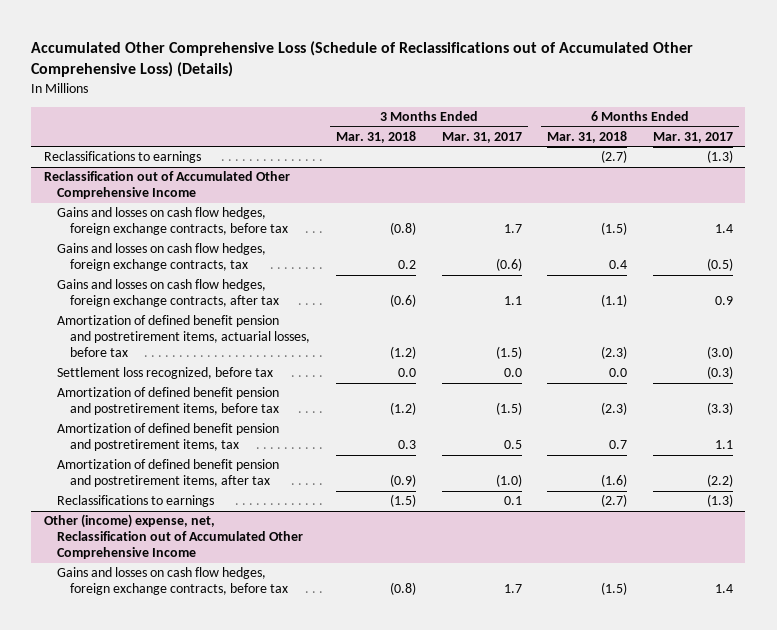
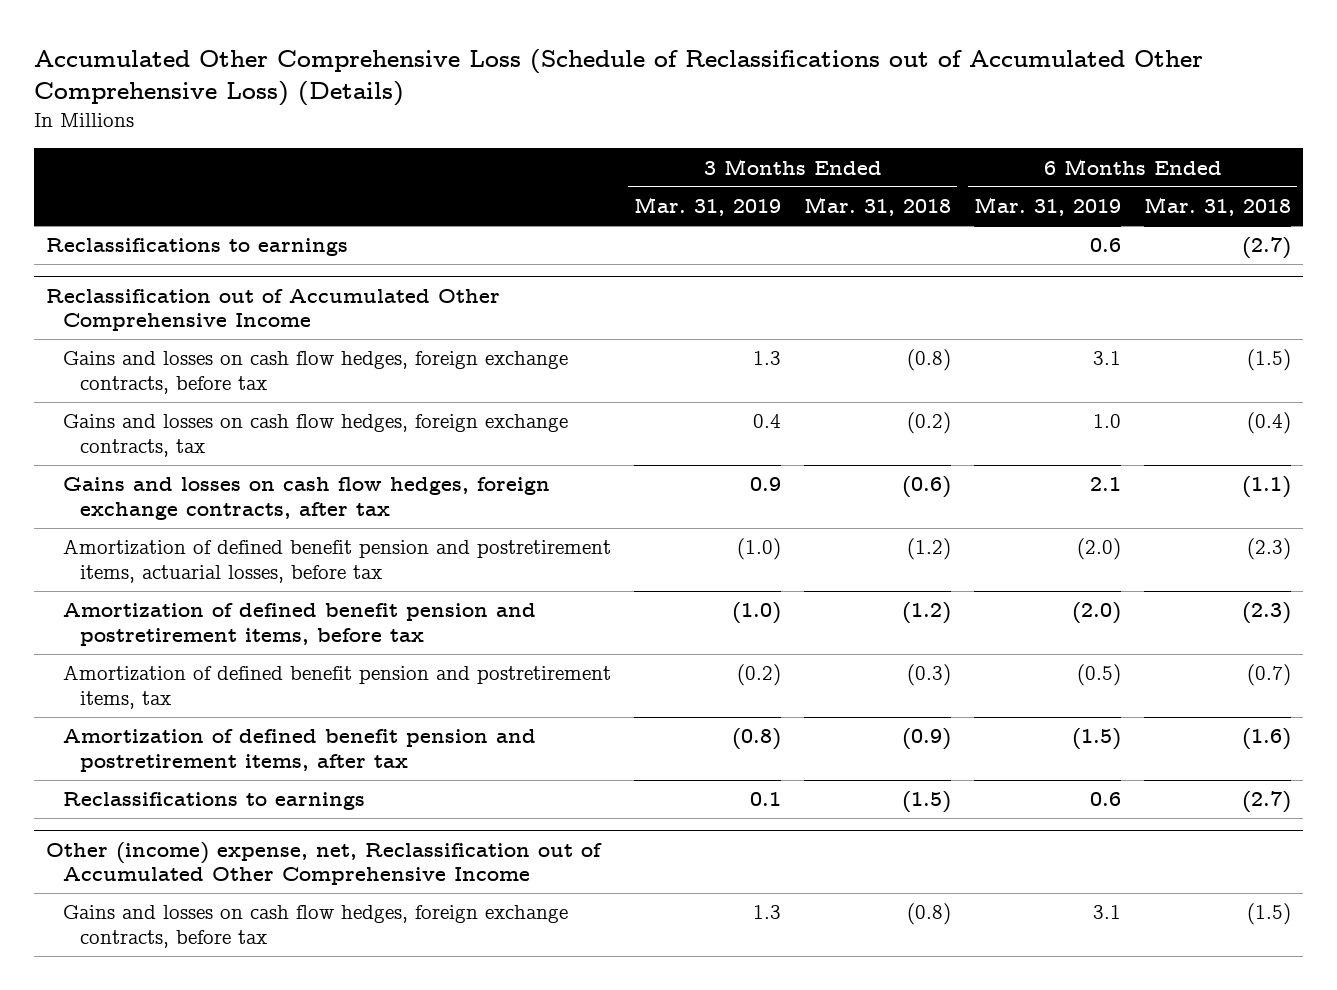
[441,131,522,143] Mar. 31, 2017 -> none
[652,131,733,143] Mar. 31, 2017 -> none
none -> [634,197,782,217] Mar. 31, 2019
none -> [974,197,1122,217] Mar. 31, 2019
[397,260,416,270] 0.2 -> [907,412,952,435] (0.2)
[609,260,628,270] 0.4 -> [1247,412,1292,435] (0.4)
[57,367,274,380] Settlement loss recognized, before tax -> none
[397,440,416,450] 0.3 -> [907,664,952,687] (0.3)
[609,440,628,450] 0.7 -> [1247,664,1292,687] (0.7)

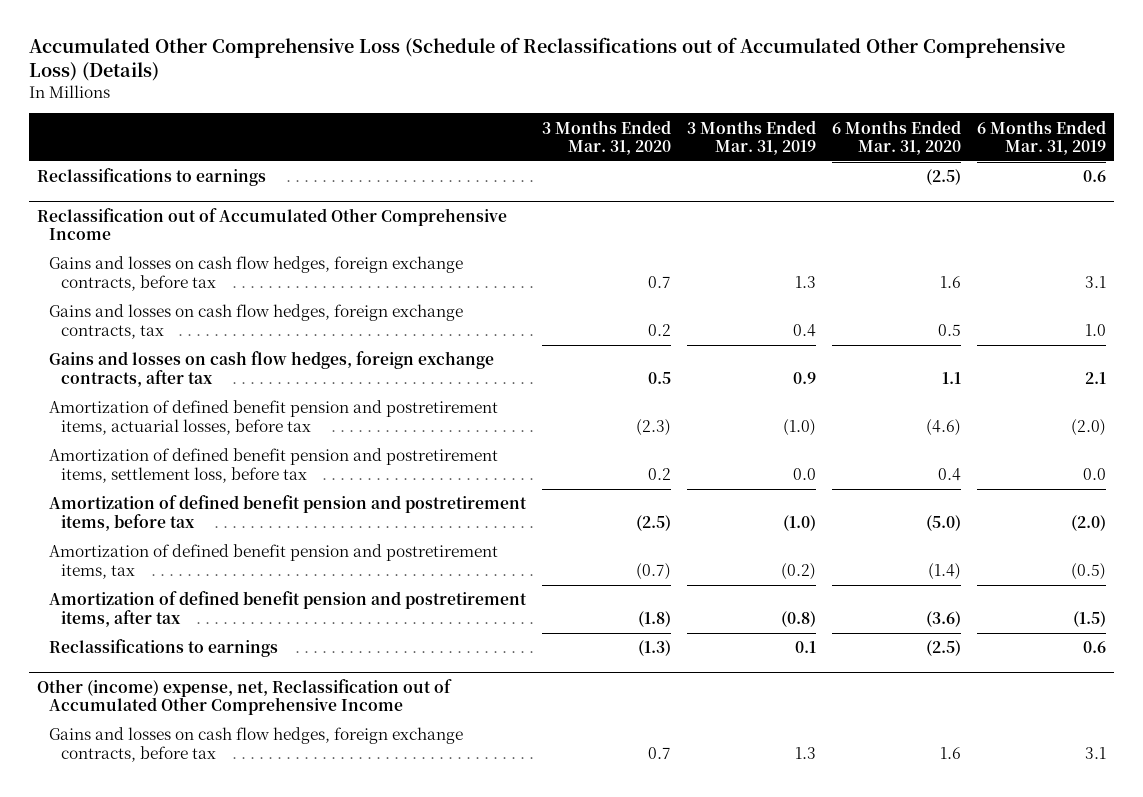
[804,197,952,217] Mar. 31, 2018 -> none
[1144,197,1292,217] Mar. 31, 2018 -> none
none -> [541,119,671,155] 3 Months Ended Mar. 31, 2020
none -> [831,119,961,155] 6 Months Ended Mar. 31, 2020
none -> [48,448,498,483] Amortization of defined benefit pension and postretirement items, settlement loss, before tax

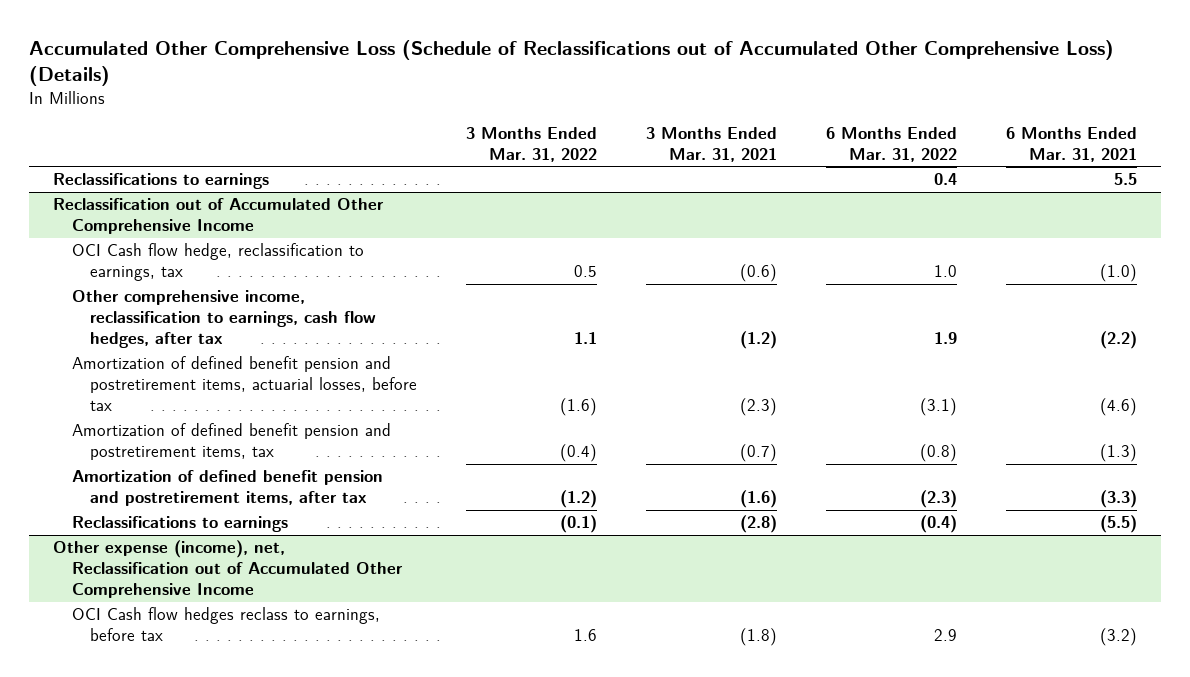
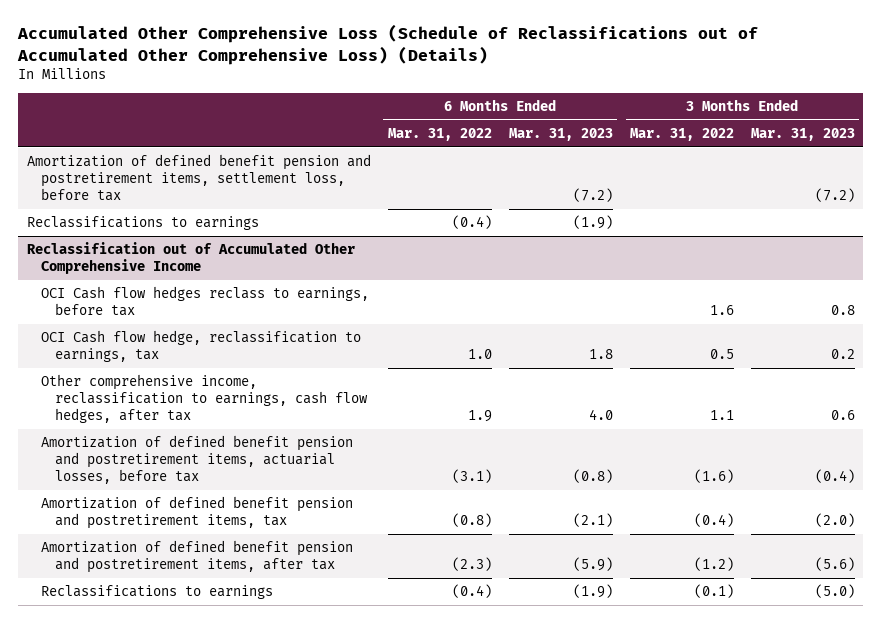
[645,126,777,162] 3 Months Ended Mar. 31, 2021 -> none
[1005,126,1137,162] 6 Months Ended Mar. 31, 2021 -> none
none -> [508,128,613,142] Mar. 31, 2023
none -> [750,128,855,142] Mar. 31, 2023
none -> [26,154,371,202] Amortization of defined benefit pension and postretirement items, settlement loss, before tax
[933,173,957,186] 0.4 -> [451,215,492,230] (0.4)
none -> [40,286,369,317] OCI Cash flow hedges reclass to earnings, before tax
[53,540,403,599] Other expense (income), net, Reclassification out of Accumulated Other Comprehensive Income -> none
[71,607,380,642] OCI Cash flow hedges reclass to earnings, before tax -> none

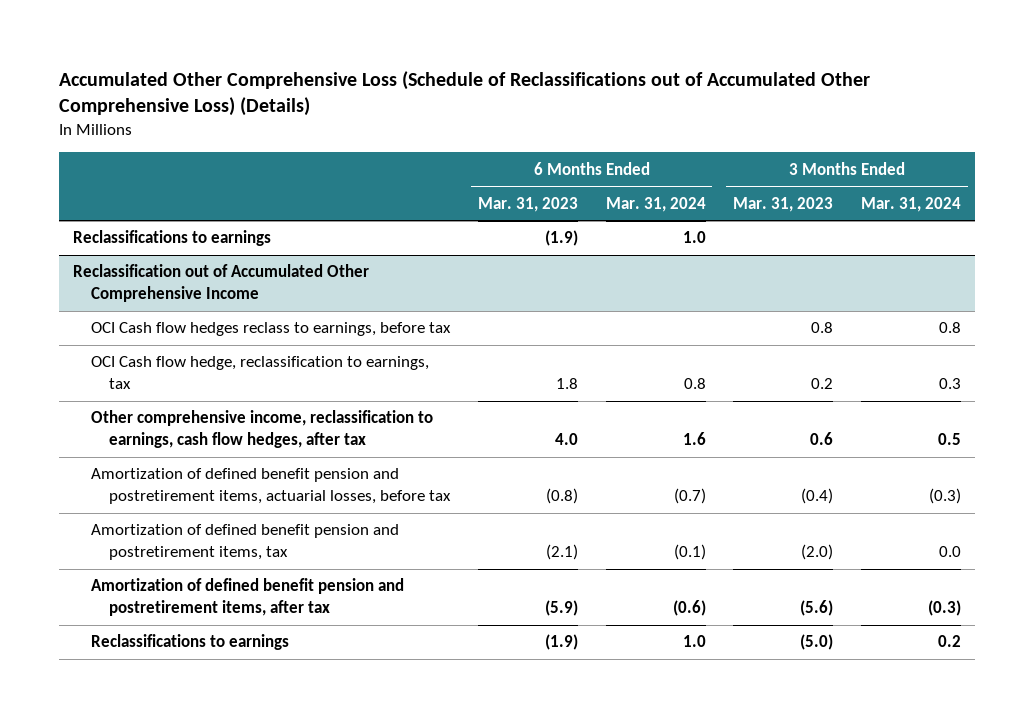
[387,128,492,142] Mar. 31, 2022 -> none
[629,128,734,142] Mar. 31, 2022 -> none
none -> [605,196,706,212] Mar. 31, 2024
none -> [860,196,961,212] Mar. 31, 2024
[26,154,371,202] Amortization of defined benefit pension and postretirement items, settlement loss, before tax -> none

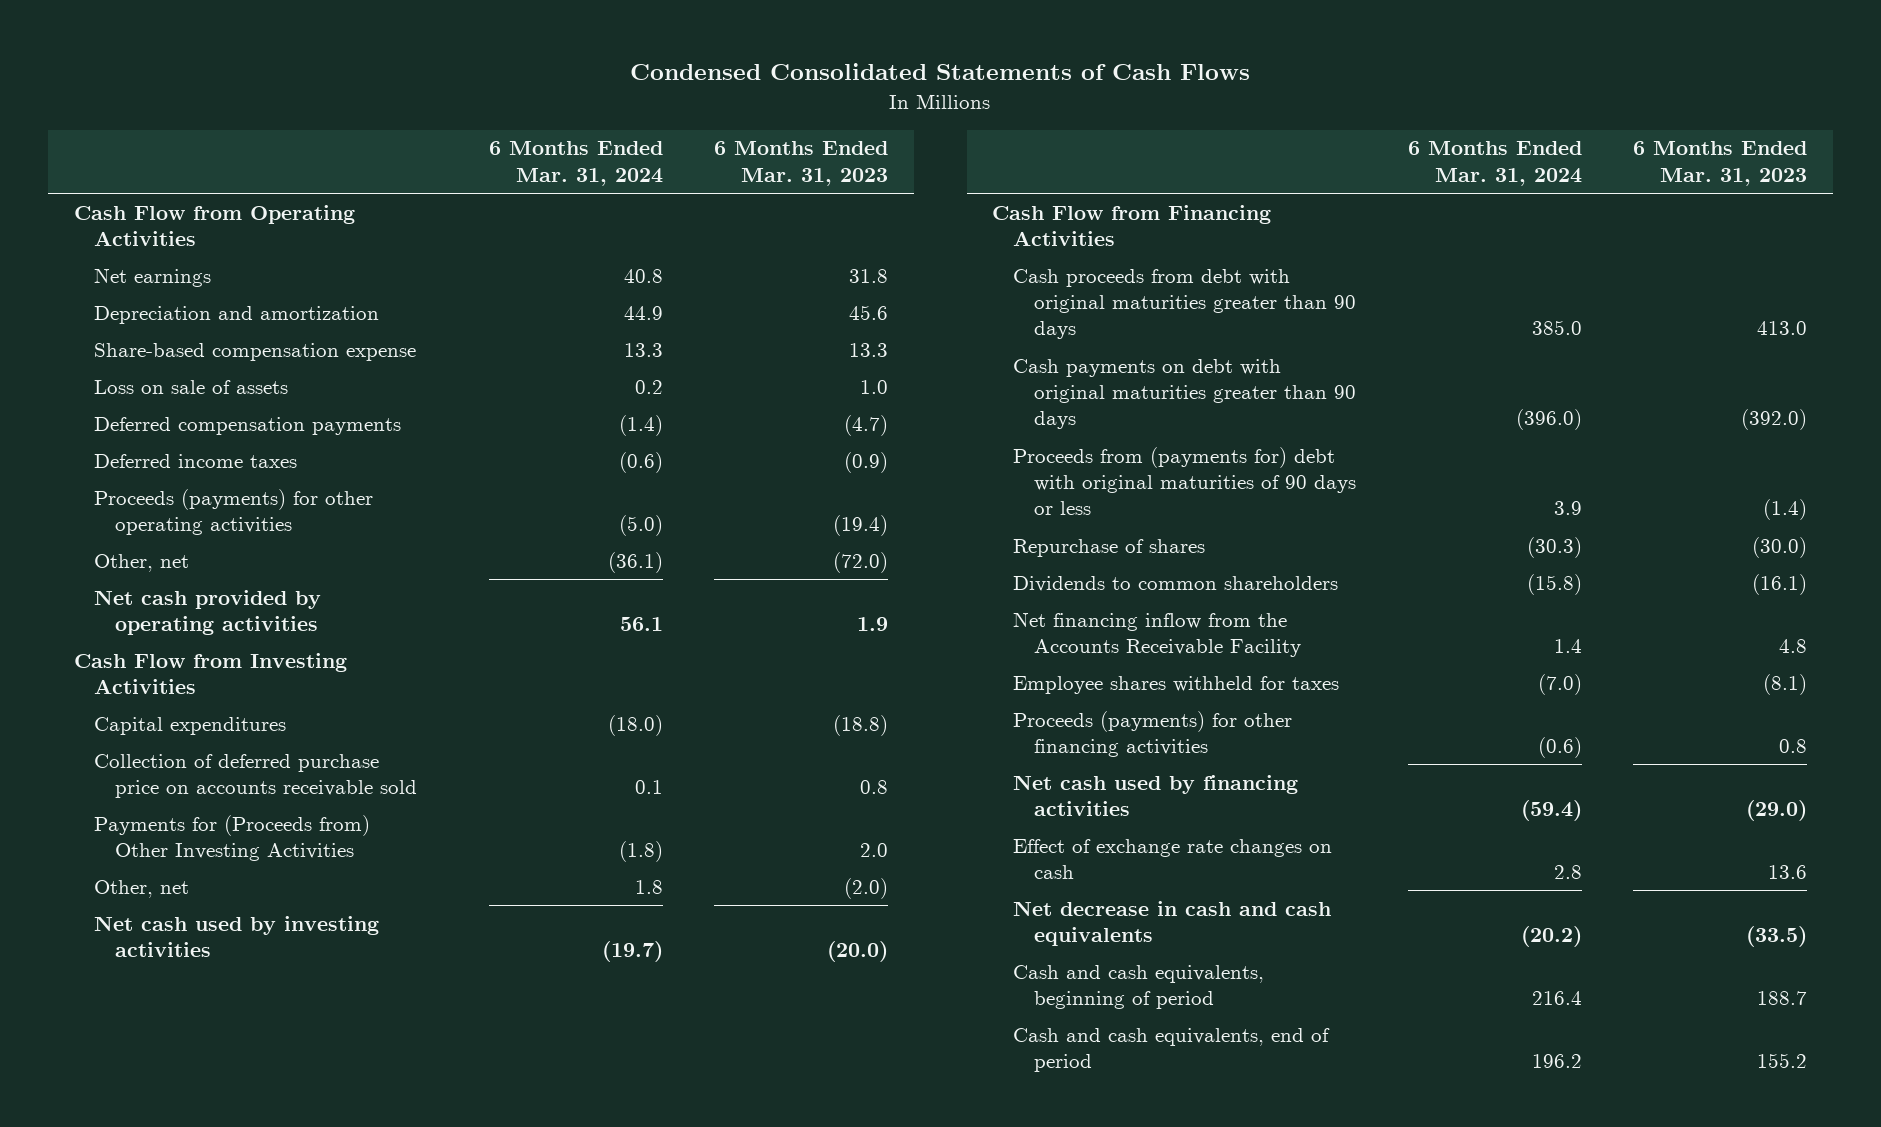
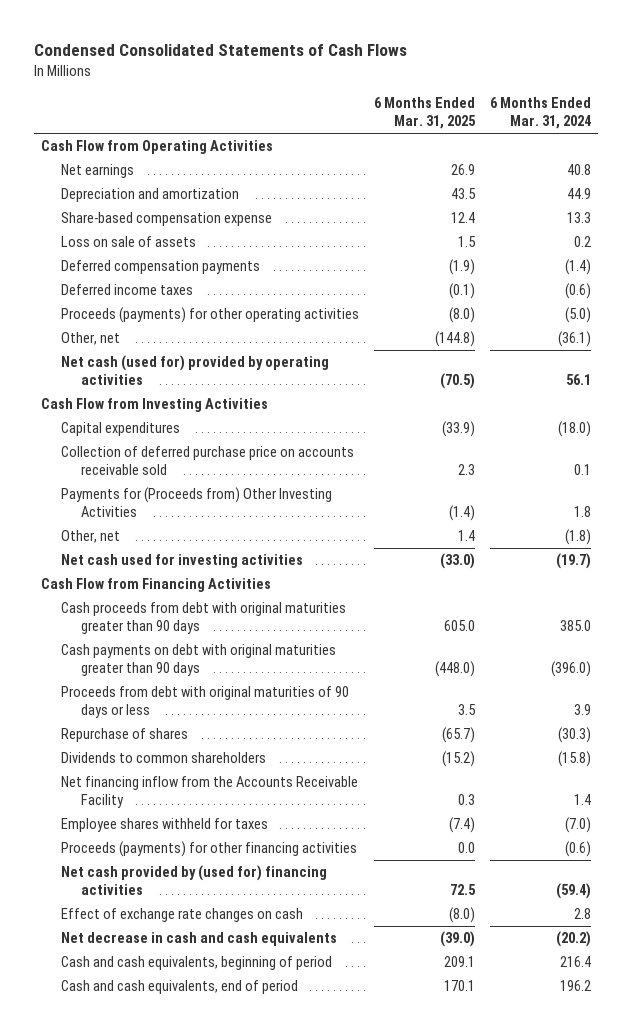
[714,141,889,186] 6 Months Ended Mar. 31, 2023 -> none
none -> [373,97,476,130] 6 Months Ended Mar. 31, 2025
[94,589,322,636] Net cash provided by operating activities -> [61,355,330,386] Net cash (used for) provided by operating activities
[618,841,663,863] (1.8) -> [573,506,591,518] 1.8
[634,879,663,894] 1.8 -> [564,529,591,546] (1.8)
[94,915,380,958] Net cash used by investing activities -> [61,554,304,569] Net cash used for investing activities
[1013,446,1357,516] Proceeds from (payments for) debt with original maturities of 90 days or less -> [61,686,350,719] Proceeds from debt with original maturities of 90 days or less
[1013,774,1299,817] Net cash used by financing activities -> [61,865,328,896] Net cash provided by (used for) financing activities

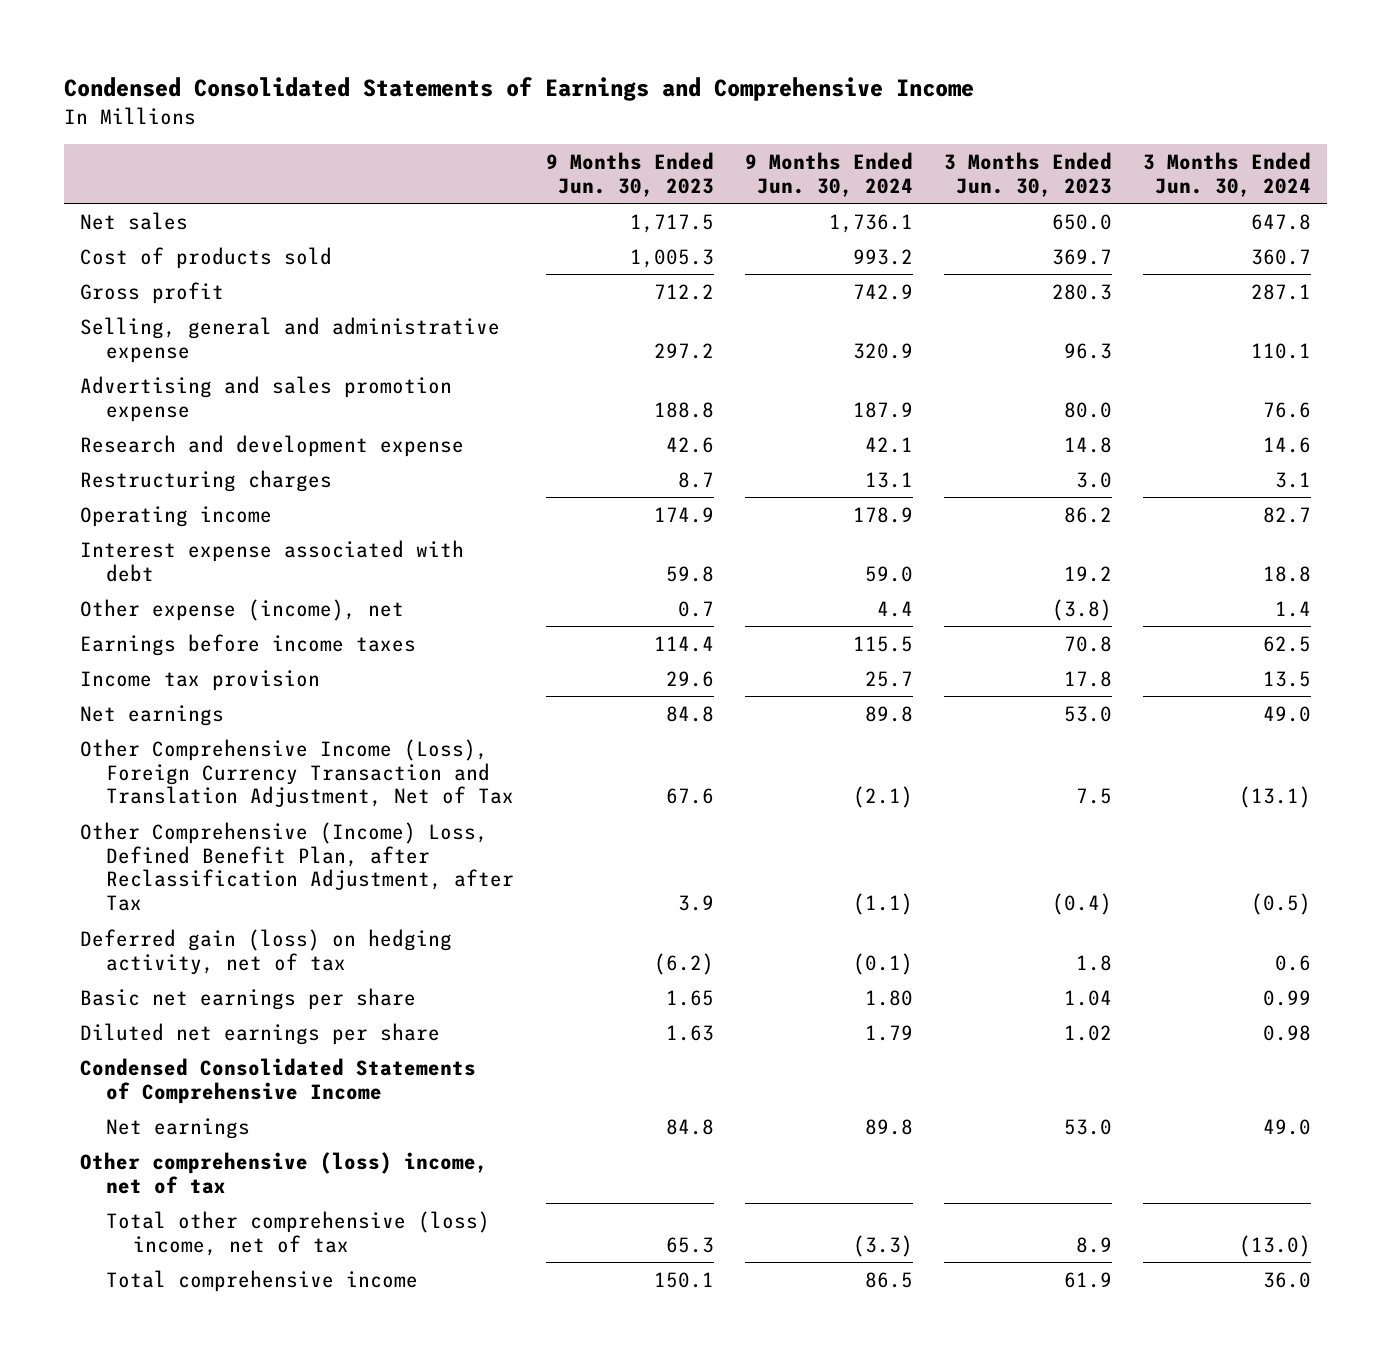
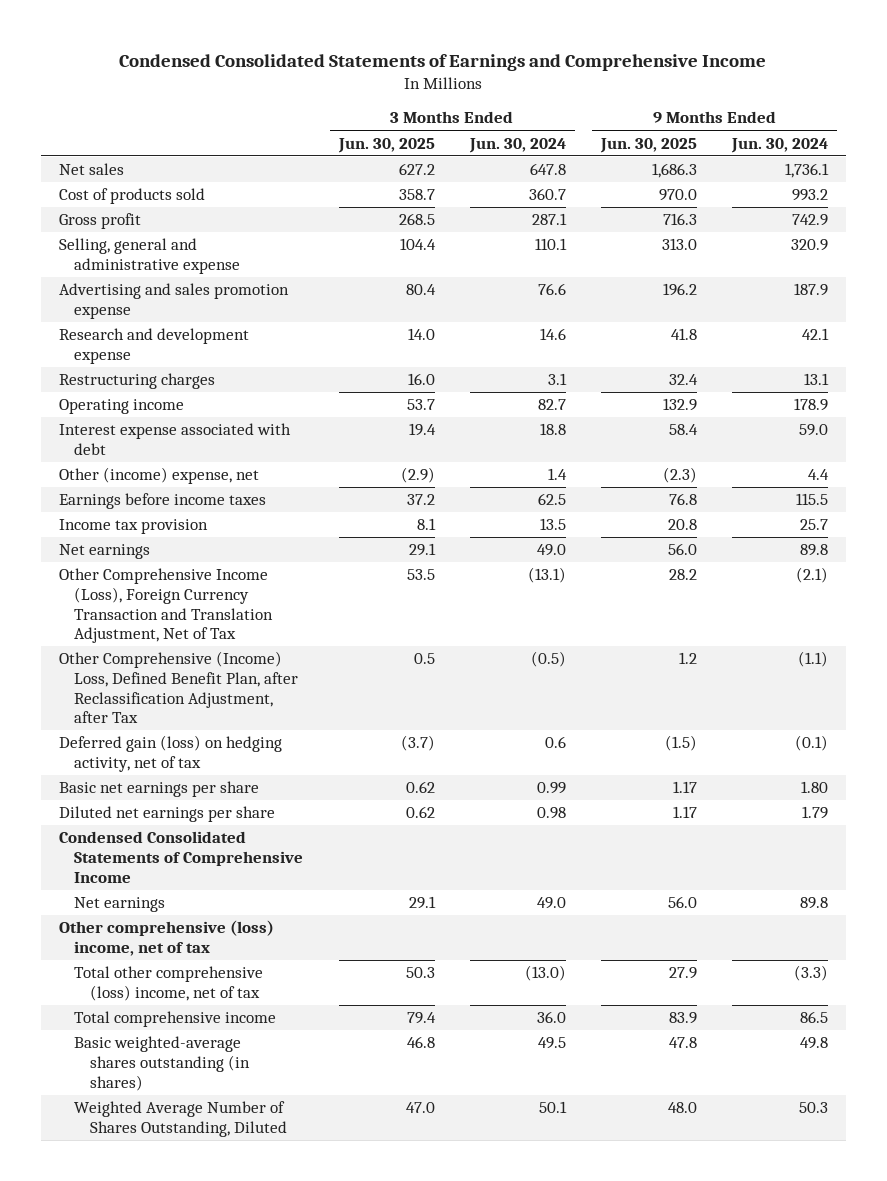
[545,152,714,198] 9 Months Ended Jun. 30, 2023 -> none
[944,152,1113,198] 3 Months Ended Jun. 30, 2023 -> none
none -> [337,137,435,153] Jun. 30, 2025
none -> [600,137,698,153] Jun. 30, 2025
[79,598,404,621] Other expense (income), net -> [58,467,259,485] Other (income) expense, net
none -> [74,1036,250,1091] Basic weighted-average shares outstanding (in shares)
none -> [74,1101,287,1137] Weighted Average Number of Shares Outstanding, Diluted

